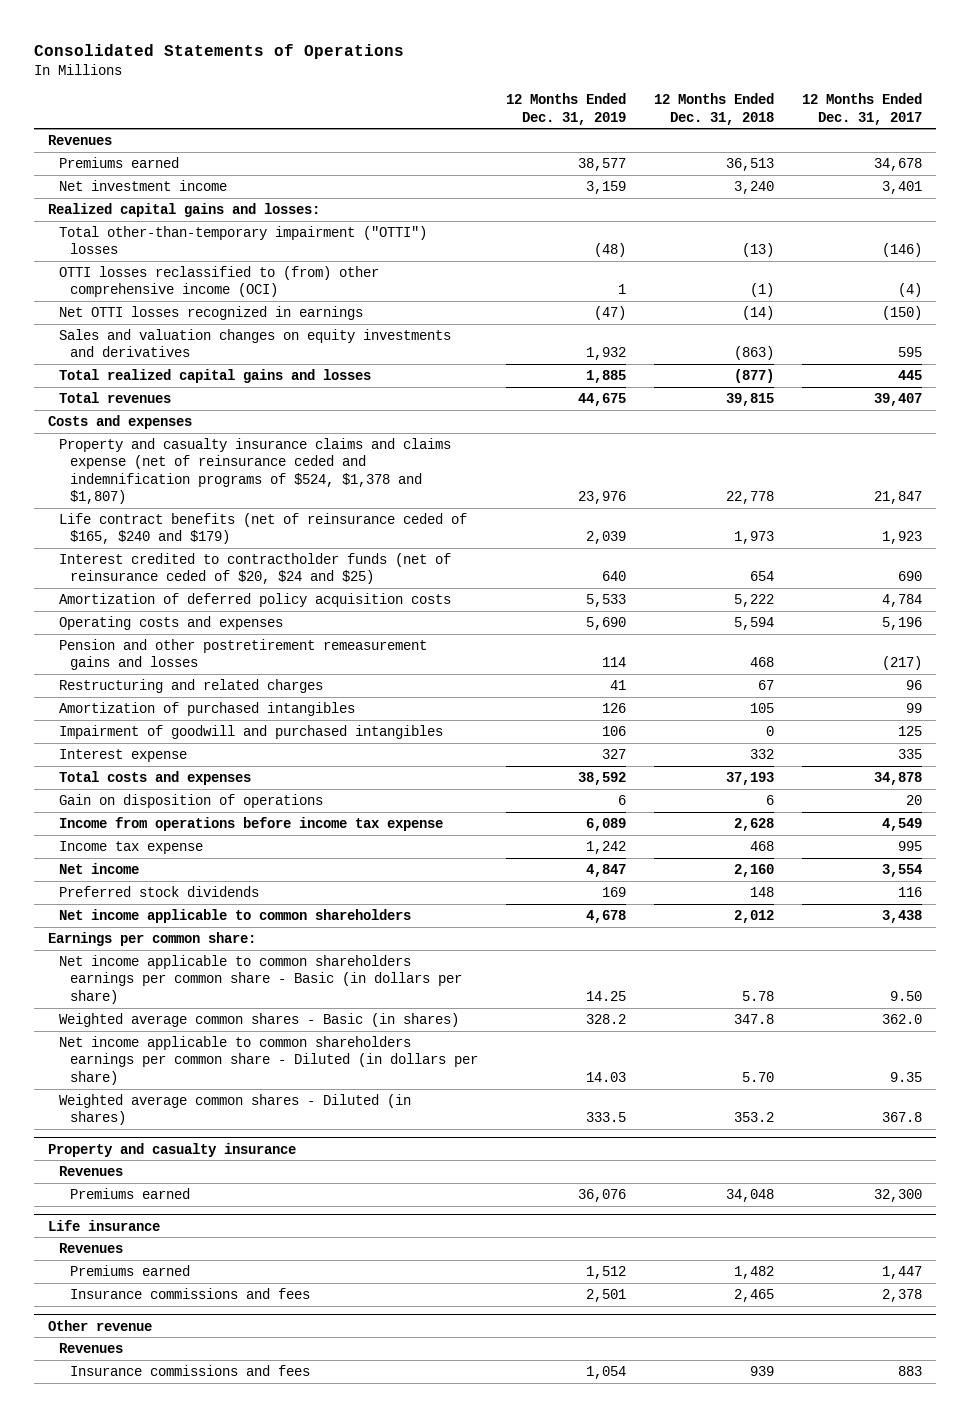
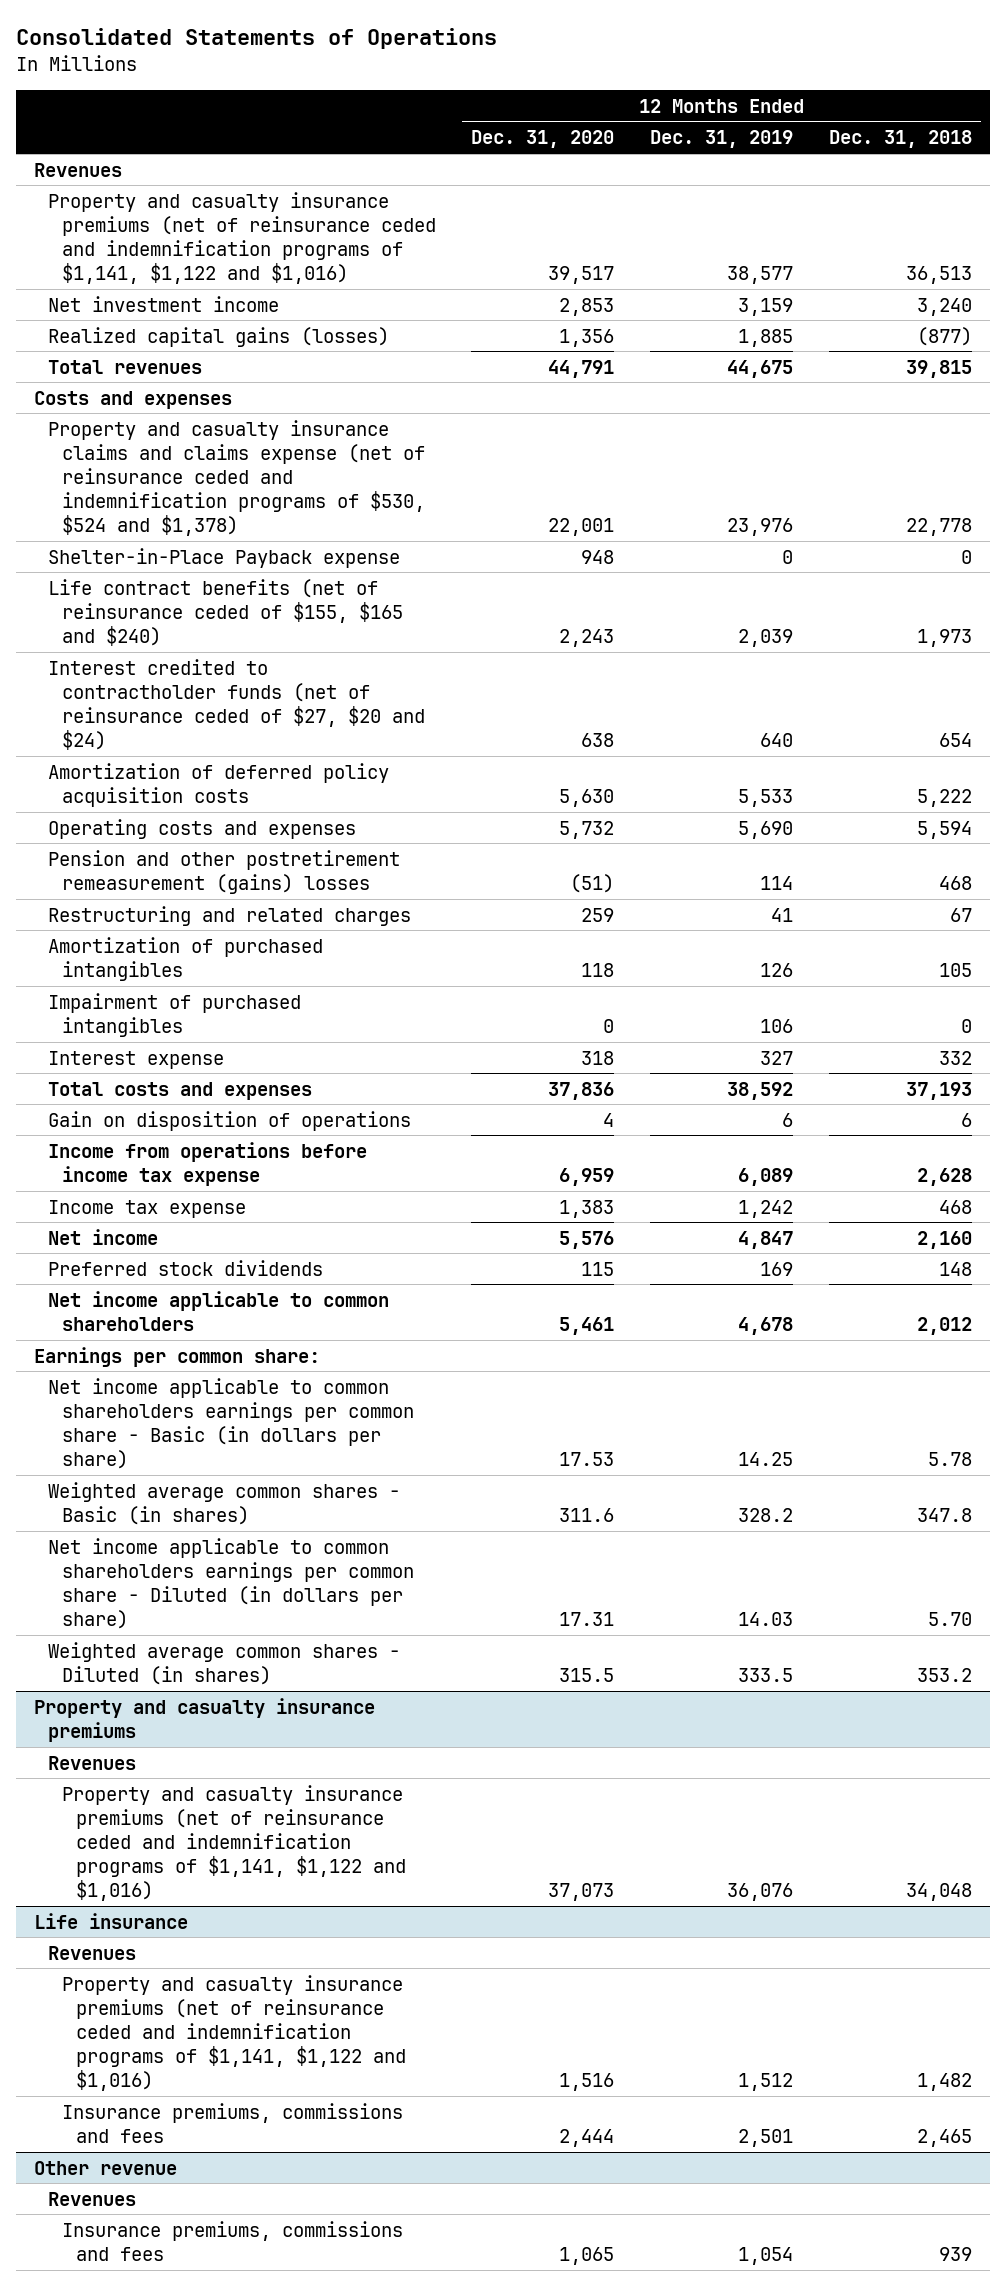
[801,93,922,125] 12 Months Ended Dec. 31, 2017 -> none
none -> [471,130,615,149] Dec. 31, 2020
[59,156,180,168] Premiums earned -> [47,191,436,285] Property and casualty insurance premiums (net of reinsurance ceded and indemnification programs of $1,141, $1,122 and $1,016)
[48,202,321,217] Realized capital gains and losses: -> none
[59,225,428,255] Total other-than-temporary impairment ("OTTI") losses -> none
[59,265,380,298] OTTI losses reclassified to (from) other comprehensive income (OCI) -> none
[59,305,364,320] Net OTTI losses recognized in earnings -> none
[59,328,452,358] Sales and valuation changes on equity investments and derivatives -> none
[59,368,372,383] Total realized capital gains and losses -> [47,326,389,347] Realized capital gains (losses)
[59,437,452,505] Property and casualty insurance claims and claims expense (net of reinsurance ceded and indemnification programs of $524, $1,378 and $1,807) -> [47,419,425,537] Property and casualty insurance claims and claims expense (net of reinsurance ceded and indemnification programs of $530, $524 and $1,378)
none -> [47,547,400,568] Shelter-in-Place Payback expense
[59,512,468,545] Life contract benefits (net of reinsurance ceded of $165, $240 and $179) -> [47,578,403,646] Life contract benefits (net of reinsurance ceded of $155, $165 and $240)
[59,552,452,585] Interest credited to contractholder funds (net of reinsurance ceded of $20, $24 and $25) -> [47,658,425,751] Interest credited to contractholder funds (net of reinsurance ceded of $27, $20 and $24)
[59,638,428,671] Pension and other postretirement remeasurement gains and losses -> [47,849,400,894] Pension and other postretirement remeasurement (gains) losses
[59,724,444,739] Impairment of goodwill and purchased intangibles -> [47,992,301,1037] Impairment of purchased intangibles
[48,1142,297,1157] Property and casualty insurance -> [33,1697,375,1742] Property and casualty insurance premiums
[69,1187,190,1199] Premiums earned -> [61,1784,406,1902] Property and casualty insurance premiums (net of reinsurance ceded and indemnification programs of $1,141, $1,122 and $1,016)
[69,1264,190,1276] Premiums earned -> [61,1974,406,2092] Property and casualty insurance premiums (net of reinsurance ceded and indemnification programs of $1,141, $1,122 and $1,016)
[69,1287,310,1299] Insurance commissions and fees -> [61,2102,403,2143] Insurance premiums, commissions and fees
[69,1364,310,1376] Insurance commissions and fees -> [61,2220,403,2261] Insurance premiums, commissions and fees

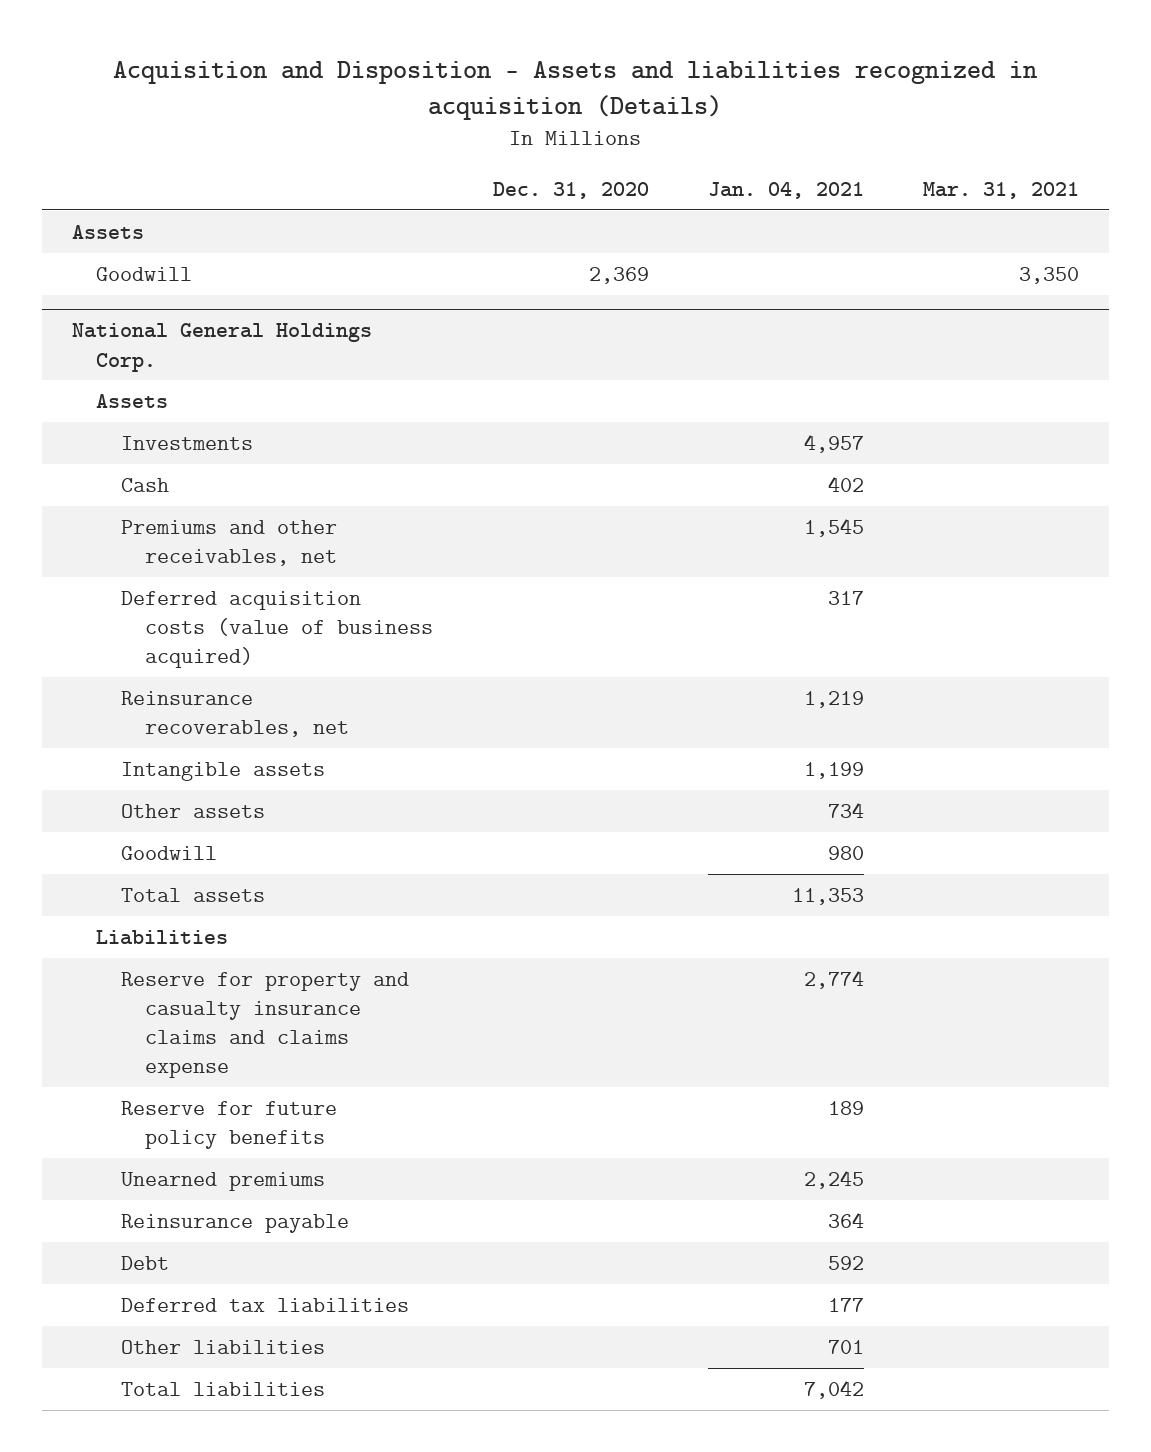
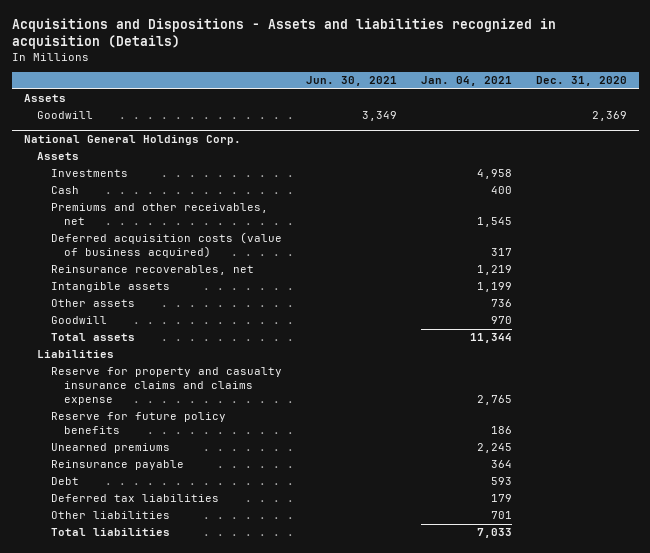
[113,60,1039,120] Acquisition and Disposition - Assets and liabilities recognized in acquisition (Details) -> [11,17,556,49] Acquisitions and Dispositions - Assets and liabilities recognized in acquisition (Details)
[922,182,1079,200] Mar. 31, 2021 -> none
none -> [305,76,397,87] Jun. 30, 2021
[803,433,864,453] 4,957 -> [476,169,512,180] 4,958
[827,475,864,492] 402 -> [490,186,512,195] 400
[827,801,864,818] 734 -> [490,299,512,308] 736
[827,845,864,860] 980 -> [490,316,512,325] 970
[791,887,864,905] 11,353 -> [469,333,512,344] 11,344
[803,969,864,989] 2,774 -> [476,395,512,406] 2,765
[827,1100,864,1115] 189 -> [490,426,512,435] 186
[827,1255,864,1270] 592 -> [490,477,512,486] 593
[827,1297,864,1312] 177 -> [490,494,512,503] 179
[803,1379,864,1399] 7,042 -> [476,528,512,539] 7,033

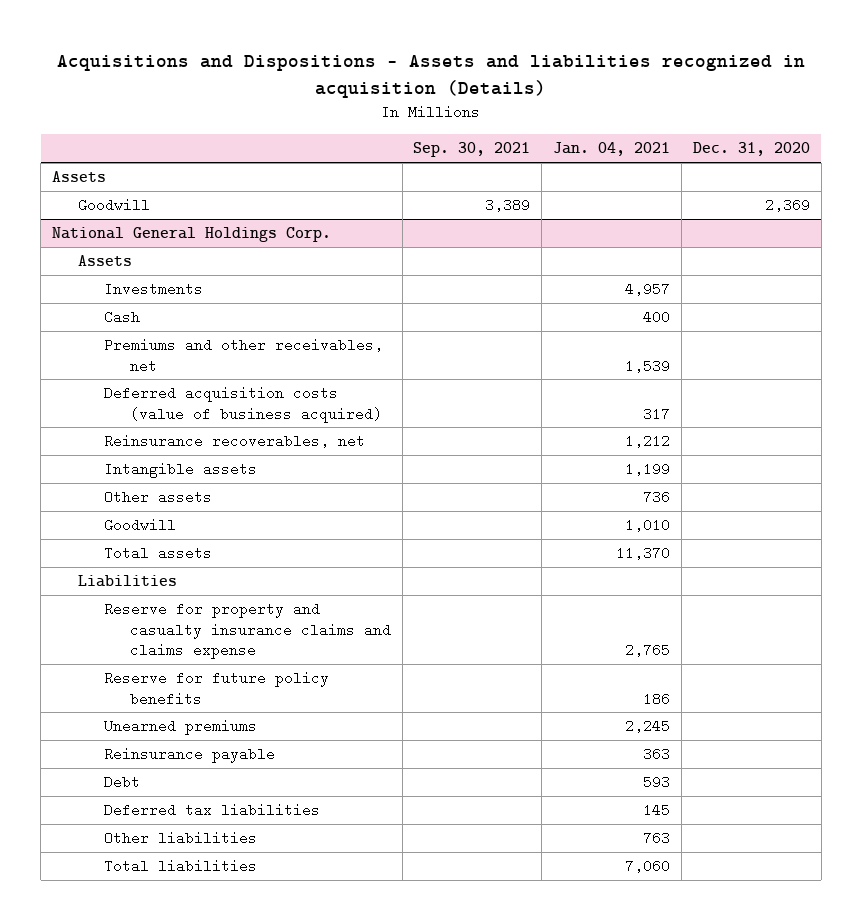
[305,76,397,87] Jun. 30, 2021 -> none
none -> [413,142,531,158] Sep. 30, 2021
[476,169,512,180] 4,958 -> [625,282,671,297] 4,957
[476,217,512,228] 1,545 -> [625,358,671,373] 1,539
[476,265,512,276] 1,219 -> [625,434,671,449] 1,212
[490,316,512,325] 970 -> [625,518,671,533] 1,010
[469,333,512,344] 11,344 -> [616,546,671,561] 11,370
[490,460,512,469] 364 -> [643,747,671,762] 363
[490,494,512,503] 179 -> [643,803,671,818] 145
[490,511,512,520] 701 -> [643,831,671,846] 763
[476,528,512,539] 7,033 -> [625,859,671,874] 7,060

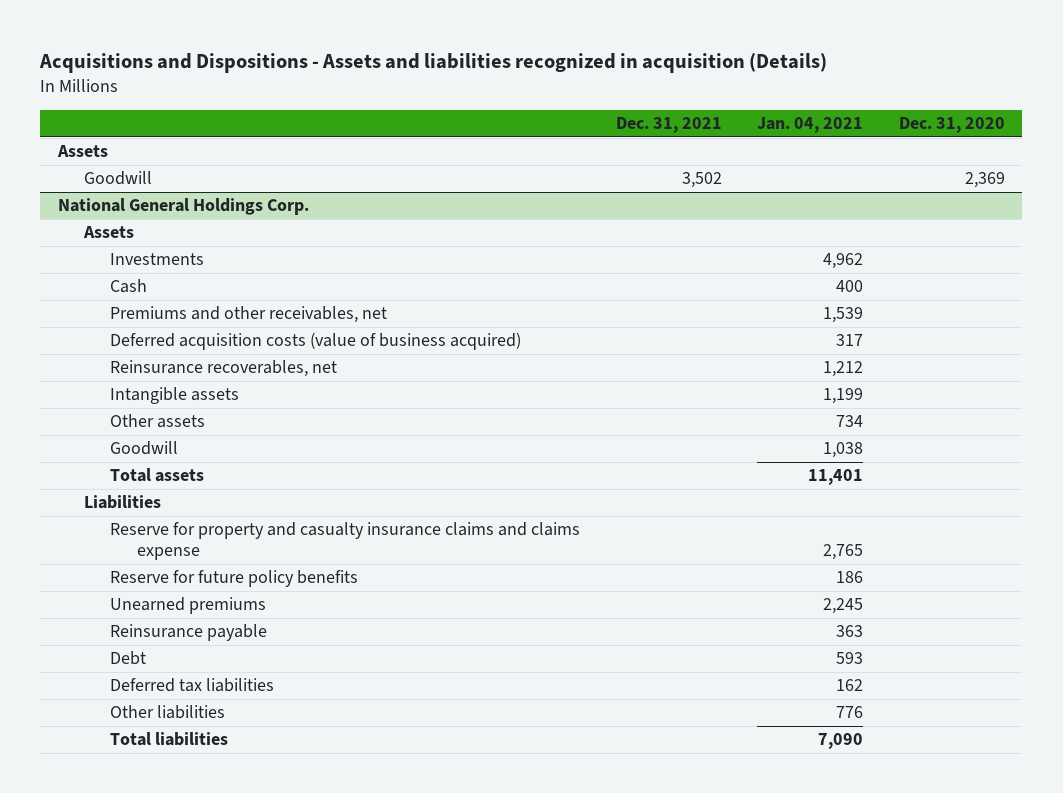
[413,142,531,158] Sep. 30, 2021 -> none
none -> [615,117,722,134] Dec. 31, 2021
[625,282,671,297] 4,957 -> [823,253,864,270] 4,962
[643,490,671,505] 736 -> [836,415,864,428] 734
[625,518,671,533] 1,010 -> [823,442,864,459] 1,038
[616,546,671,561] 11,370 -> [808,469,864,486] 11,401
[643,803,671,818] 145 -> [836,679,864,692] 162
[643,831,671,846] 763 -> [836,706,864,719] 776
[625,859,671,874] 7,060 -> [818,733,864,750] 7,090

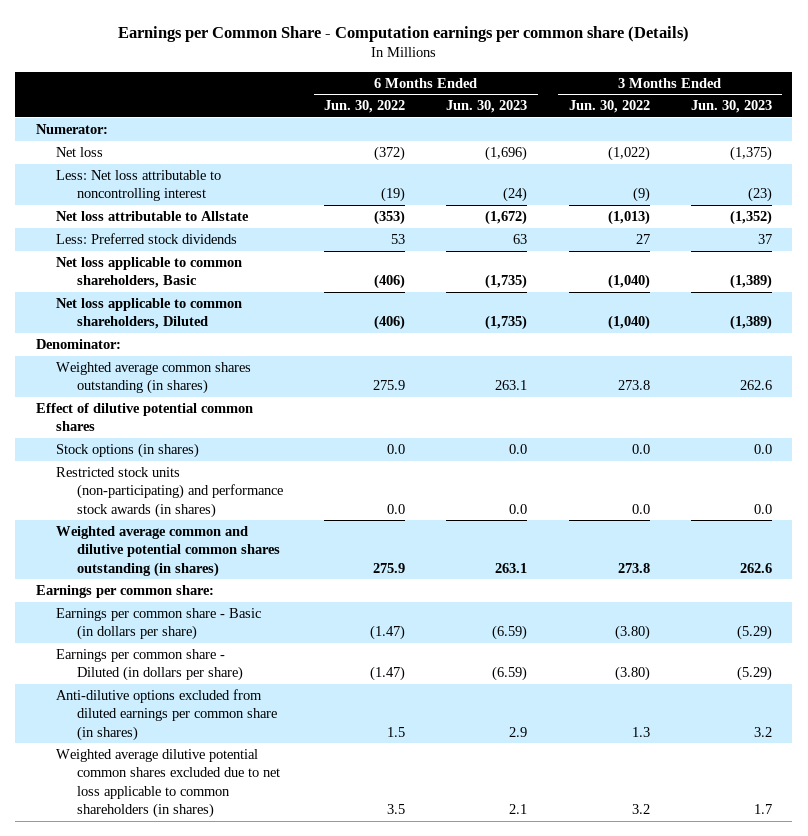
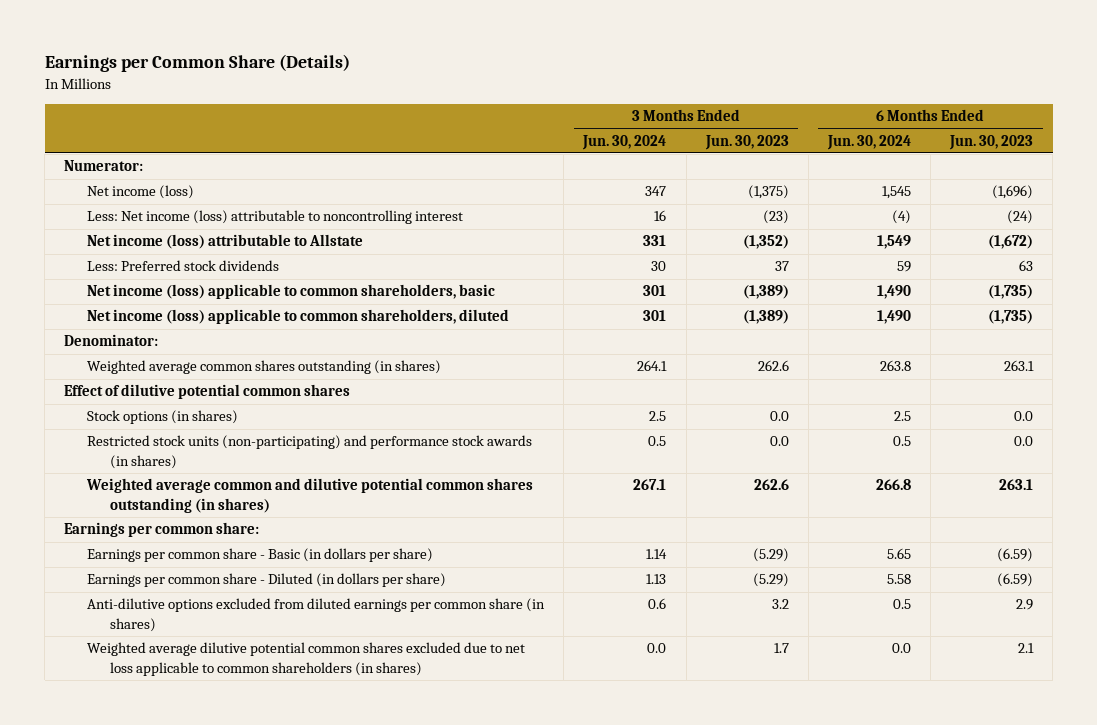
[117,25,689,42] Earnings per Common Share - Computation earnings per common share (Details) -> [44,54,350,73] Earnings per Common Share (Details)
[324,100,406,114] Jun. 30, 2022 -> none
[568,100,650,114] Jun. 30, 2022 -> none
none -> [582,134,667,150] Jun. 30, 2024
none -> [826,134,911,150] Jun. 30, 2024
[56,146,104,157] Net loss -> [87,185,195,200] Net income (loss)
[56,169,222,202] Less: Net loss attributable to noncontrolling interest -> [87,210,464,225] Less: Net income (loss) attributable to noncontrolling interest
[56,210,250,221] Net loss attributable to Allstate -> [87,234,364,250] Net income (loss) attributable to Allstate
[56,256,243,289] Net loss applicable to common shareholders, Basic -> [87,284,496,300] Net income (loss) applicable to common shareholders, basic
[56,297,243,330] Net loss applicable to common shareholders, Diluted -> [87,309,510,325] Net income (loss) applicable to common shareholders, diluted

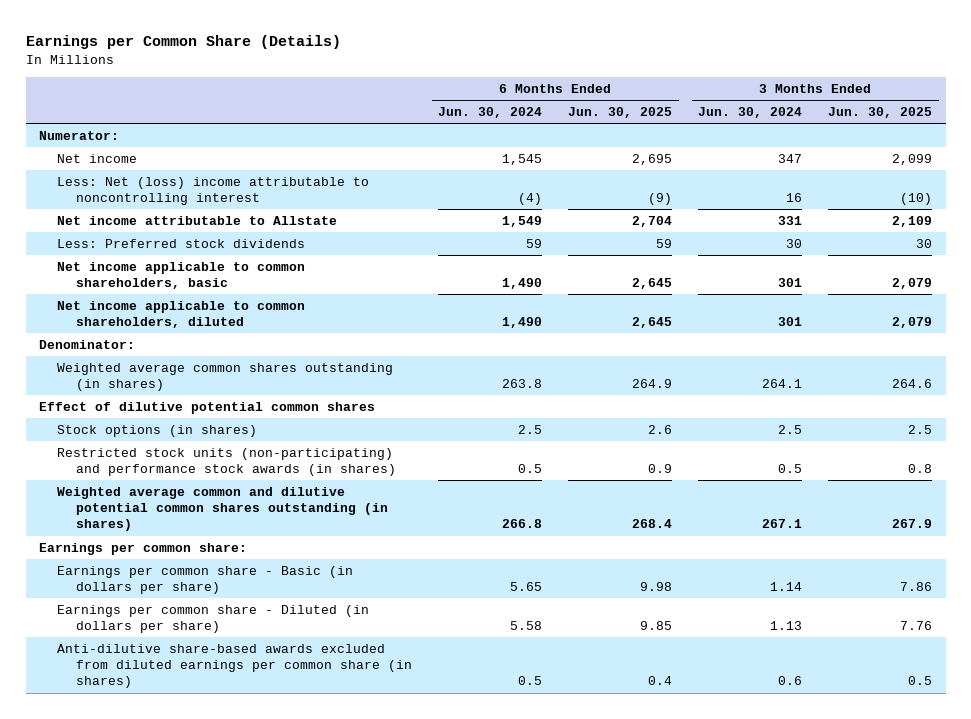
[704,134,789,150] Jun. 30, 2023 -> none
[948,134,1033,150] Jun. 30, 2023 -> none
none -> [568,107,673,119] Jun. 30, 2025
none -> [828,107,933,119] Jun. 30, 2025
[87,185,195,200] Net income (loss) -> [57,153,138,163] Net income
[87,210,464,225] Less: Net income (loss) attributable to noncontrolling interest -> [57,176,370,206] Less: Net (loss) income attributable to noncontrolling interest
[87,234,364,250] Net income (loss) attributable to Allstate -> [57,215,338,225] Net income attributable to Allstate
[87,284,496,300] Net income (loss) applicable to common shareholders, basic -> [57,261,306,290] Net income applicable to common shareholders, basic
[87,309,510,325] Net income (loss) applicable to common shareholders, diluted -> [57,300,306,329] Net income applicable to common shareholders, diluted
[87,642,526,676] Weighted average dilutive potential common shares excluded due to net loss applicable to common shareholders (in shares) -> none
[87,598,546,632] Anti-dilutive options excluded from diluted earnings per common share (in shares) -> [57,643,412,689] Anti-dilutive share-based awards excluded from diluted earnings per common share (in shares)

